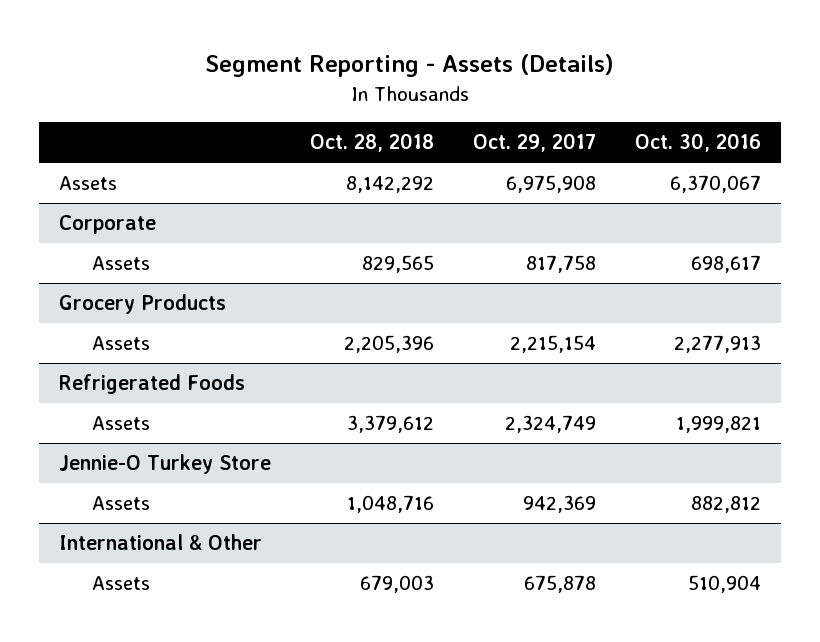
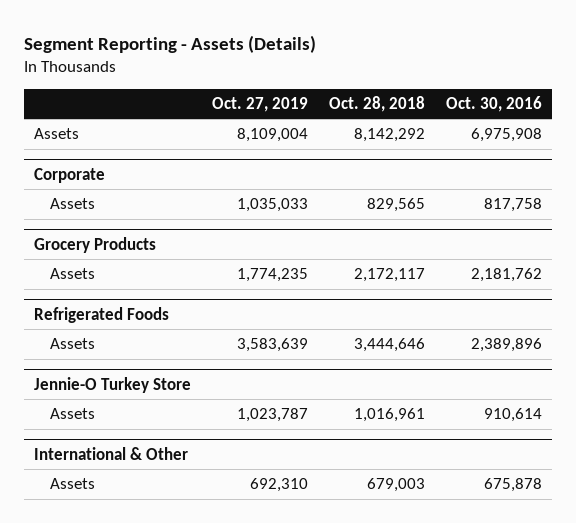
[473,133,597,153] Oct. 29, 2017 -> none
none -> [212,96,309,112] Oct. 27, 2019
[670,175,762,194] 6,370,067 -> [470,128,542,143] 6,975,908
[691,255,762,274] 698,617 -> [483,198,542,213] 817,758
[343,335,434,354] 2,205,396 -> [353,268,425,283] 2,172,117
[674,335,762,354] 2,277,913 -> [470,268,542,283] 2,181,762
[346,415,434,434] 3,379,612 -> [353,338,425,353] 3,444,646
[676,416,762,434] 1,999,821 -> [470,338,542,353] 2,389,896
[346,495,434,514] 1,048,716 -> [353,408,425,423] 1,016,961
[691,496,762,514] 882,812 -> [483,408,542,423] 910,614
[688,575,762,594] 510,904 -> [483,478,542,493] 675,878

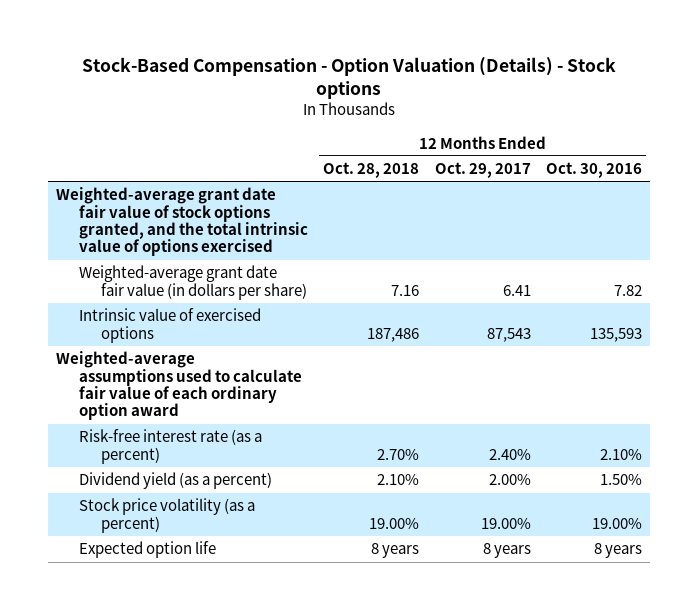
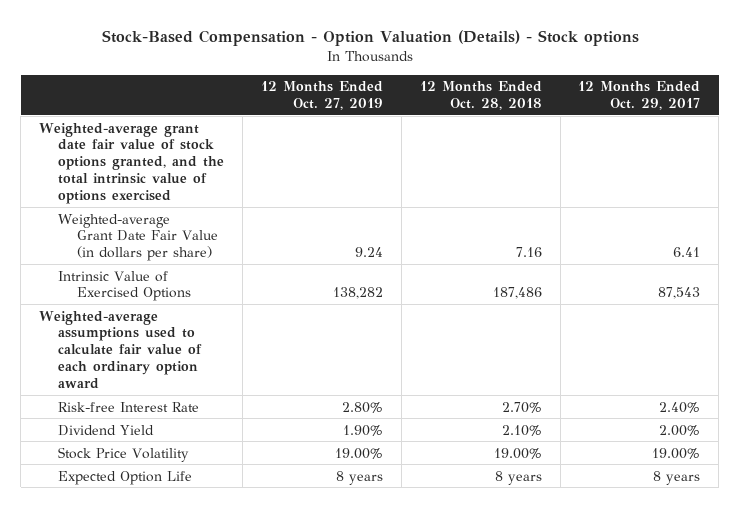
[546,162,643,179] Oct. 30, 2016 -> none
none -> [260,81,383,110] 12 Months Ended Oct. 27, 2019
[78,265,308,300] Weighted-average grant date fair value (in dollars per share) -> [57,213,218,262] Weighted-average Grant Date Fair Value (in dollars per share)
[78,308,261,343] Intrinsic value of exercised options -> [57,270,191,302] Intrinsic Value of Exercised Options
[78,429,262,464] Risk-free interest rate (as a percent) -> [57,401,199,412] Risk-free Interest Rate
[78,472,272,490] Dividend yield (as a percent) -> [57,424,154,436] Dividend Yield
[78,498,255,533] Stock price volatility (as a percent) -> [57,446,189,462] Stock Price Volatility
[78,541,216,559] Expected option life -> [57,470,192,485] Expected Option Life

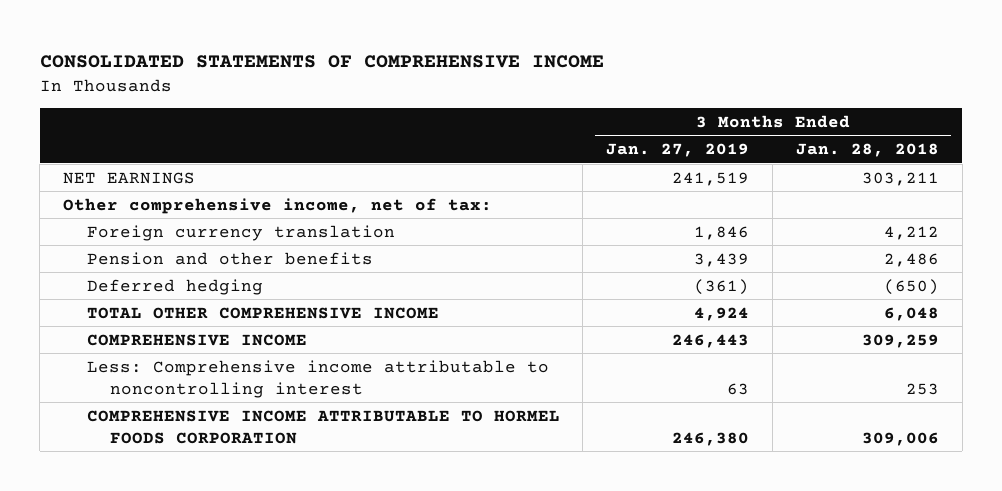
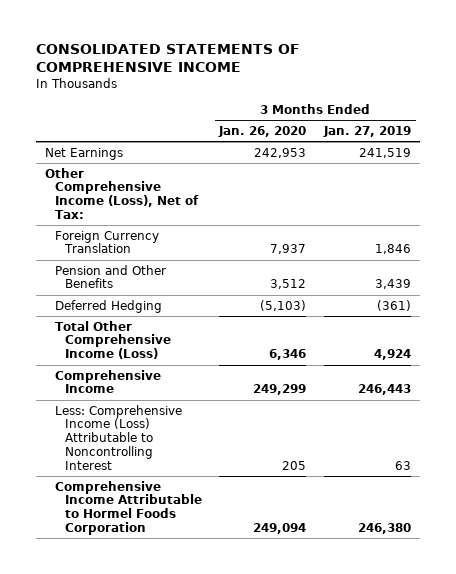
[796,143,940,158] Jan. 28, 2018 -> none
none -> [218,126,307,138] Jan. 26, 2020
[63,171,196,184] NET EARNINGS -> [44,147,123,160] Net Earnings
[63,197,493,214] Other comprehensive income, net of tax: -> [44,167,199,219] Other Comprehensive Income (Loss), Net of Tax:
[86,224,395,241] Foreign currency translation -> [54,230,159,254] Foreign Currency Translation
[86,251,373,265] Pension and other benefits -> [54,264,166,289] Pension and Other Benefits
[86,278,263,295] Deferred hedging -> [54,299,162,313] Deferred Hedging
[86,306,439,319] TOTAL OTHER COMPREHENSIVE INCOME -> [54,320,171,360] Total Other Comprehensive Income (Loss)
[86,333,307,346] COMPREHENSIVE INCOME -> [54,369,161,394] Comprehensive Income
[86,359,549,398] Less: Comprehensive income attributable to noncontrolling interest -> [54,404,182,470] Less: Comprehensive Income (Loss) Attributable to Noncontrolling Interest
[86,409,560,444] COMPREHENSIVE INCOME ATTRIBUTABLE TO HORMEL FOODS CORPORATION -> [54,480,202,535] Comprehensive Income Attributable to Hormel Foods Corporation

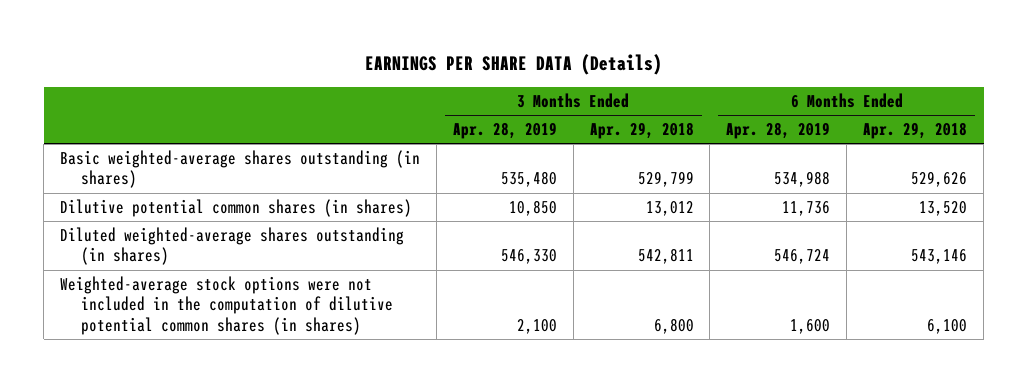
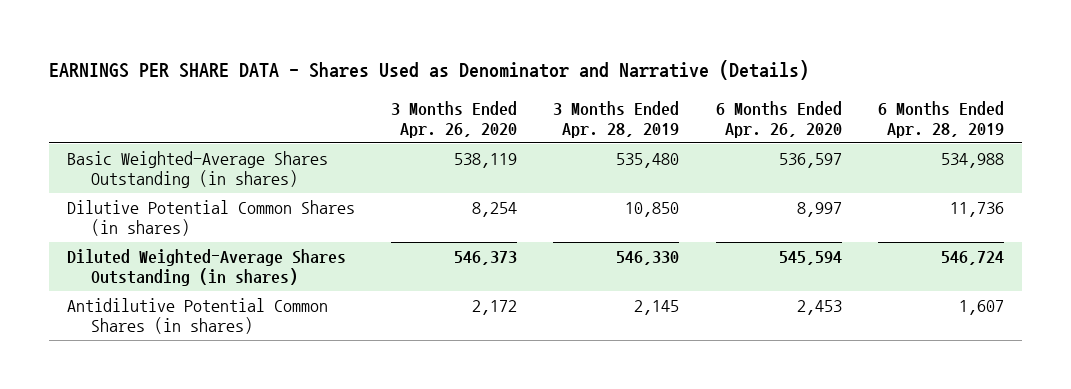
[364,54,662,76] EARNINGS PER SHARE DATA (Details) -> [48,60,809,81] EARNINGS PER SHARE DATA - Shares Used as Denominator and Narrative (Details)
[589,122,694,140] Apr. 29, 2018 -> none
[863,122,968,140] Apr. 29, 2018 -> none
none -> [391,100,518,138] 3 Months Ended Apr. 26, 2020
none -> [715,100,842,138] 6 Months Ended Apr. 26, 2020
[59,150,420,189] Basic weighted-average shares outstanding (in shares) -> [67,151,329,189] Basic Weighted-Average Shares Outstanding (in shares)
[59,199,412,218] Dilutive potential common shares (in shares) -> [67,200,356,237] Dilutive Potential Common Shares (in shares)
[59,227,404,266] Diluted weighted-average shares outstanding (in shares) -> [67,249,347,287] Diluted Weighted-Average Shares Outstanding (in shares)
[59,276,394,335] Weighted-average stock options were not included in the computation of dilutive potential common shares (in shares) -> [67,298,329,335] Antidilutive Potential Common Shares (in shares)
[516,318,557,334] 2,100 -> [634,300,680,316] 2,145
[790,318,831,334] 1,600 -> [958,300,1004,316] 1,607

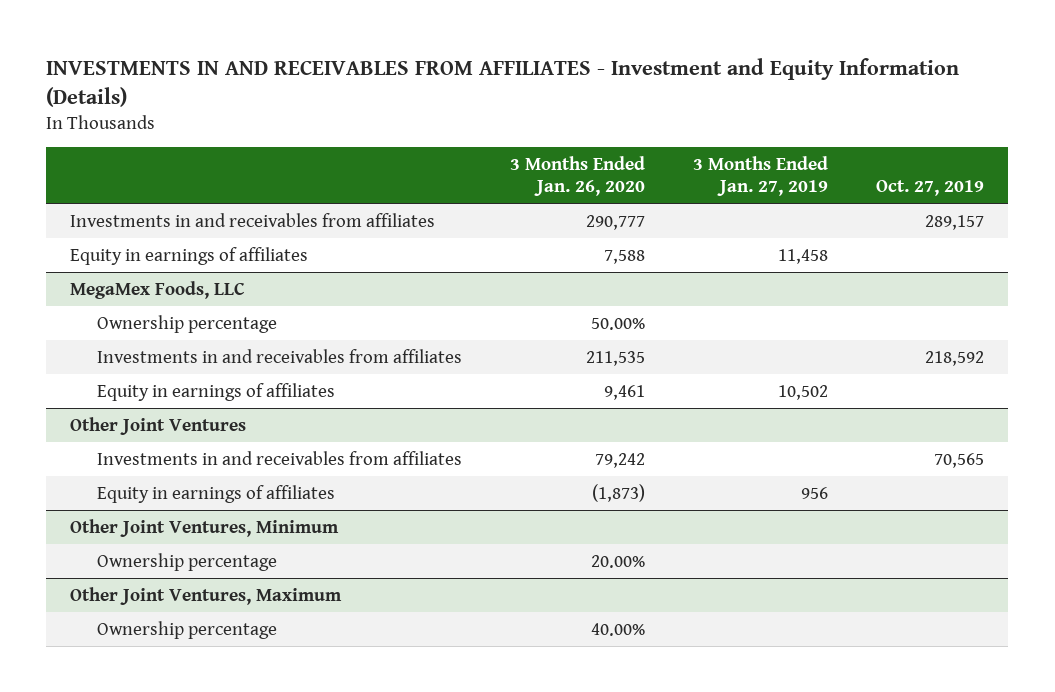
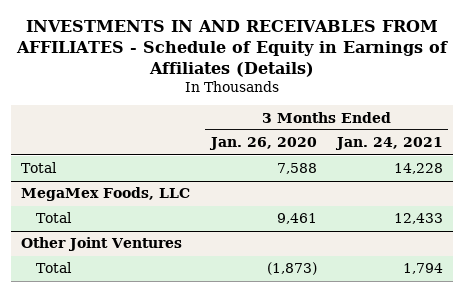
[46,58,960,107] INVESTMENTS IN AND RECEIVABLES FROM AFFILIATES - Investment and Equity Information (Details) -> [16,20,449,77] INVESTMENTS IN AND RECEIVABLES FROM AFFILIATES - Schedule of Equity in Earnings of Affiliates (Details)
[692,156,828,197] 3 Months Ended Jan. 27, 2019 -> none
[876,180,985,197] Oct. 27, 2019 -> none
none -> [334,137,443,151] Jan. 24, 2021
[70,212,436,227] Investments in and receivables from affiliates -> none
[70,246,309,265] Equity in earnings of affiliates -> [21,162,58,174] Total
[96,314,277,333] Ownership percentage -> none
[96,348,462,363] Investments in and receivables from affiliates -> none
[96,382,335,401] Equity in earnings of affiliates -> [35,212,72,224] Total
[96,450,462,465] Investments in and receivables from affiliates -> none
[70,518,340,537] Other Joint Ventures, Minimum -> none
[96,552,277,571] Ownership percentage -> none
[70,586,343,605] Other Joint Ventures, Maximum -> none
[96,620,277,639] Ownership percentage -> none
[96,484,335,503] Equity in earnings of affiliates -> [35,262,72,274] Total

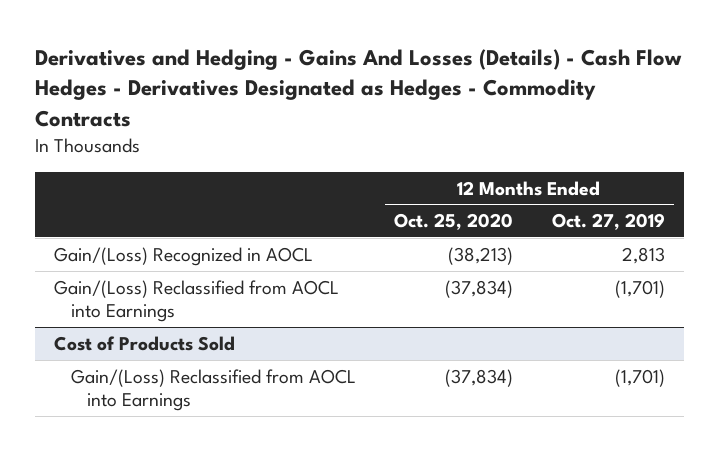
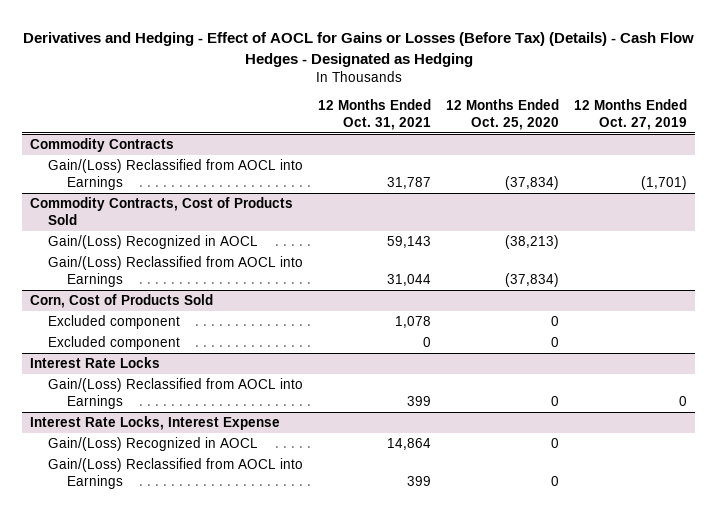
[34,49,682,127] Derivatives and Hedging - Gains And Losses (Details) - Cash Flow Hedges - Derivatives Designated as Hedges - Commodity Contracts -> [22,32,694,67] Derivatives and Hedging - Effect of AOCL for Gains or Losses (Before Tax) (Details) - Cash Flow Hedges - Designated as Hedging
none -> [318,98,432,130] 12 Months Ended Oct. 31, 2021
[53,246,313,266] Gain/(Loss) Recognized in AOCL -> none
[53,279,339,323] Gain/(Loss) Reclassified from AOCL into Earnings -> none
[53,335,235,351] Cost of Products Sold -> [29,138,174,153] Commodity Contracts
none -> [29,197,293,225] Commodity Contracts, Cost of Products Sold
none -> [48,235,259,250] Gain/(Loss) Recognized in AOCL
none -> [48,256,304,287] Gain/(Loss) Reclassified from AOCL into Earnings
none -> [29,294,213,309] Corn, Cost of Products Sold
none -> [48,315,181,330] Excluded component
none -> [48,336,181,351] Excluded component
none -> [29,357,160,369] Interest Rate Locks
none -> [48,378,304,409] Gain/(Loss) Reclassified from AOCL into Earnings
none -> [29,416,280,431] Interest Rate Locks, Interest Expense
none -> [48,437,259,452] Gain/(Loss) Recognized in AOCL
none -> [48,458,304,489] Gain/(Loss) Reclassified from AOCL into Earnings

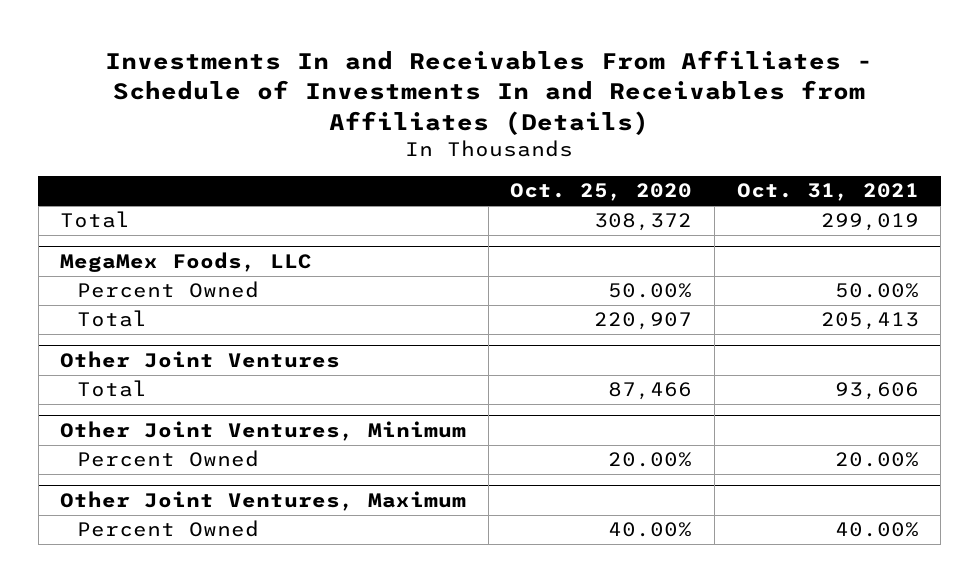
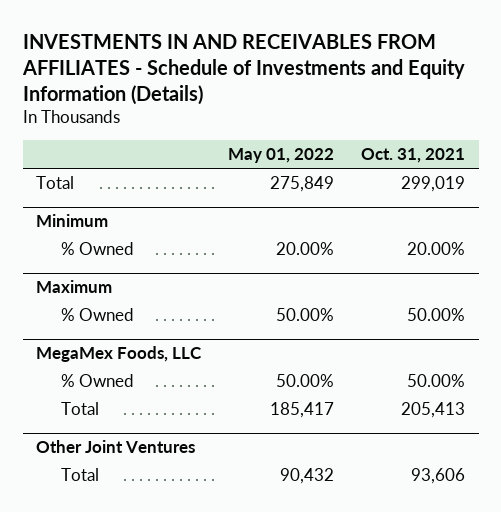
[105,49,874,135] Investments In and Receivables From Affiliates - Schedule of Investments In and Receivables from Affiliates (Details) -> [21,33,465,105] INVESTMENTS IN AND RECEIVABLES FROM AFFILIATES - Schedule of Investments and Equity Information (Details)
[510,183,693,202] Oct. 25, 2020 -> none
none -> [228,148,335,164] May 01, 2022
none -> [36,214,109,228] Minimum
none -> [61,242,135,256] % Owned
none -> [36,280,113,294] Maximum
none -> [61,308,135,322] % Owned
[77,281,260,299] Percent Owned -> [61,374,135,388] % Owned
[60,421,467,442] Other Joint Ventures, Minimum -> none
[77,450,260,468] Percent Owned -> none
[60,491,467,512] Other Joint Ventures, Maximum -> none
[77,520,260,538] Percent Owned -> none

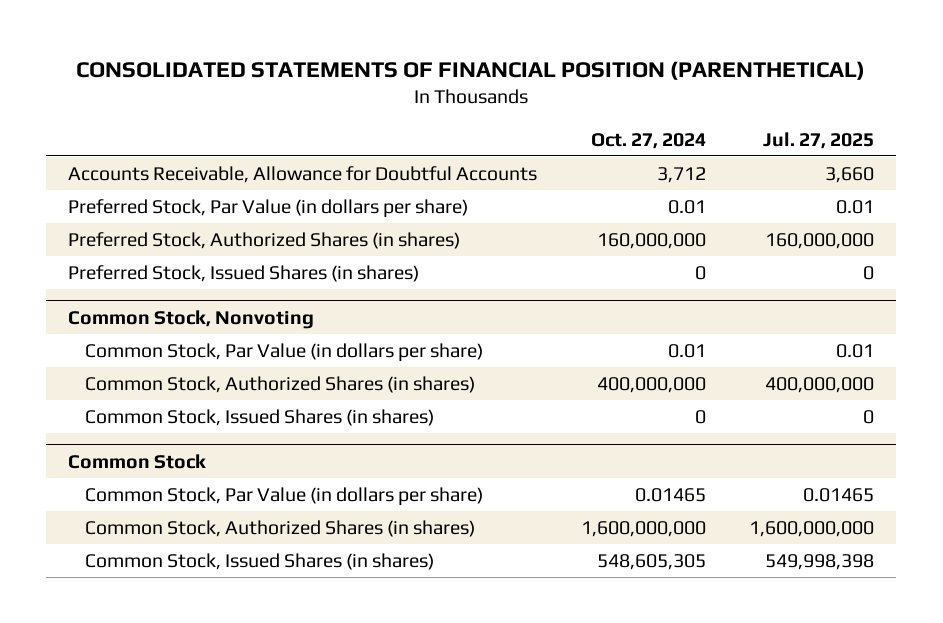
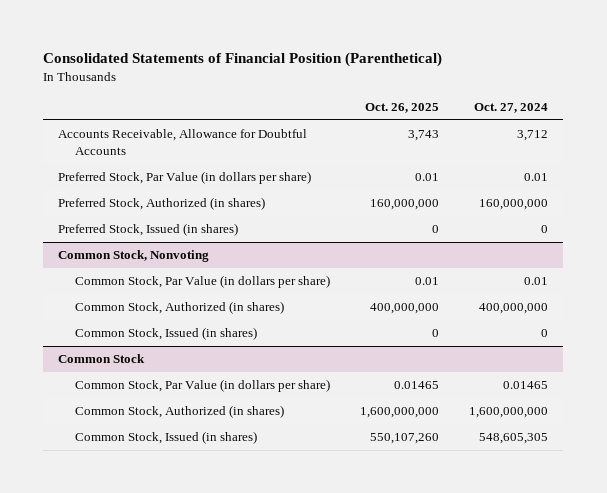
[76,60,866,80] CONSOLIDATED STATEMENTS OF FINANCIAL POSITION (PARENTHETICAL) -> [43,52,443,68] Consolidated Statements of Financial Position (Parenthetical)
[763,131,875,149] Jul. 27, 2025 -> none
none -> [365,102,440,113] Oct. 26, 2025
[68,231,461,249] Preferred Stock, Authorized Shares (in shares) -> [58,197,266,211] Preferred Stock, Authorized (in shares)
[68,264,420,282] Preferred Stock, Issued Shares (in shares) -> [58,223,239,237] Preferred Stock, Issued (in shares)
[85,375,476,393] Common Stock, Authorized Shares (in shares) -> [75,301,285,315] Common Stock, Authorized (in shares)
[85,408,435,426] Common Stock, Issued Shares (in shares) -> [75,327,258,341] Common Stock, Issued (in shares)
[85,519,476,537] Common Stock, Authorized Shares (in shares) -> [75,405,285,419] Common Stock, Authorized (in shares)
[85,552,435,570] Common Stock, Issued Shares (in shares) -> [75,431,258,445] Common Stock, Issued (in shares)

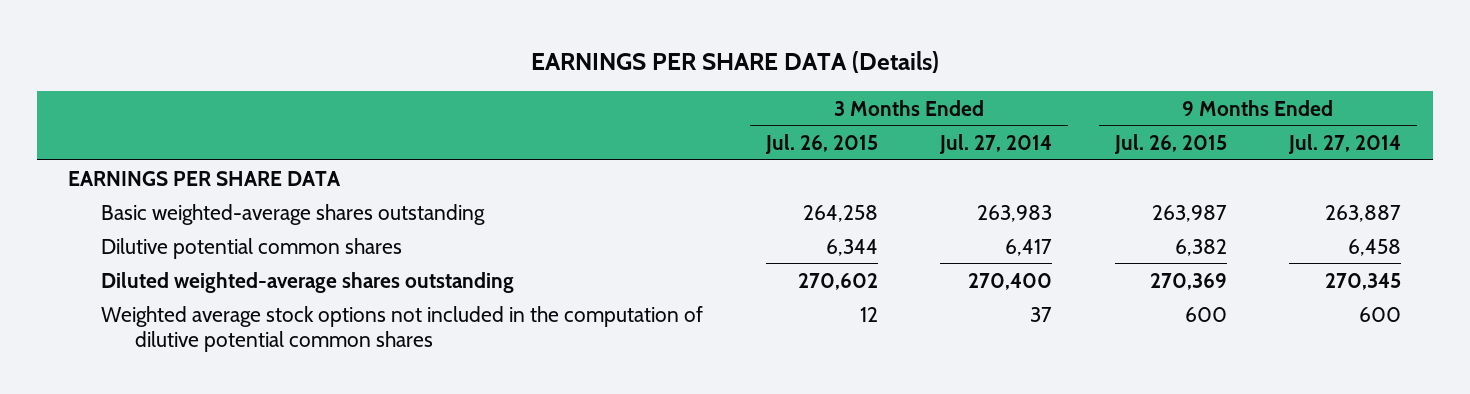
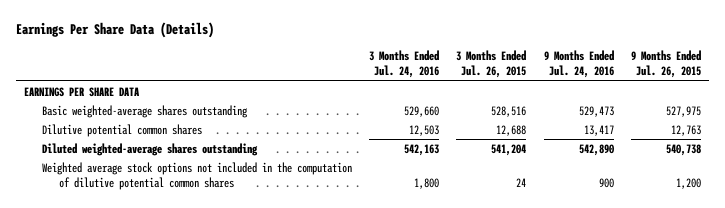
[530,50,939,73] EARNINGS PER SHARE DATA (Details) -> [15,22,214,39] Earnings Per Share Data (Details)
[939,134,1053,155] Jul. 27, 2014 -> none
[1288,134,1402,155] Jul. 27, 2014 -> none
none -> [368,50,439,79] 3 Months Ended Jul. 24, 2016
none -> [543,50,614,79] 9 Months Ended Jul. 24, 2016
[802,204,878,222] 264,258 -> [491,105,527,117] 528,516
[1151,204,1227,222] 263,987 -> [665,105,701,117] 527,975
[825,238,878,256] 6,344 -> [496,124,527,136] 12,688
[1174,238,1227,256] 6,382 -> [670,124,701,136] 12,763
[797,272,878,290] 270,602 -> [491,143,527,156] 541,204
[1149,272,1227,290] 270,369 -> [665,143,701,156] 540,738
[859,306,878,322] 12 -> [516,177,527,187] 24
[1184,306,1227,322] 600 -> [675,177,701,189] 1,200

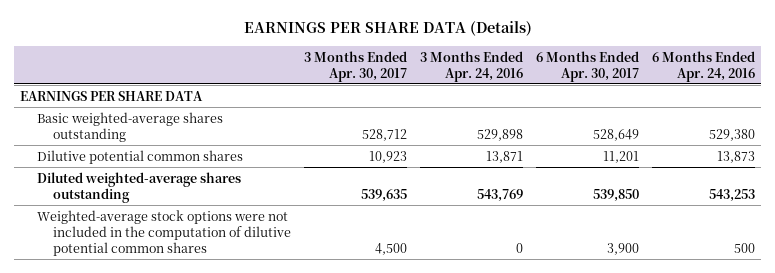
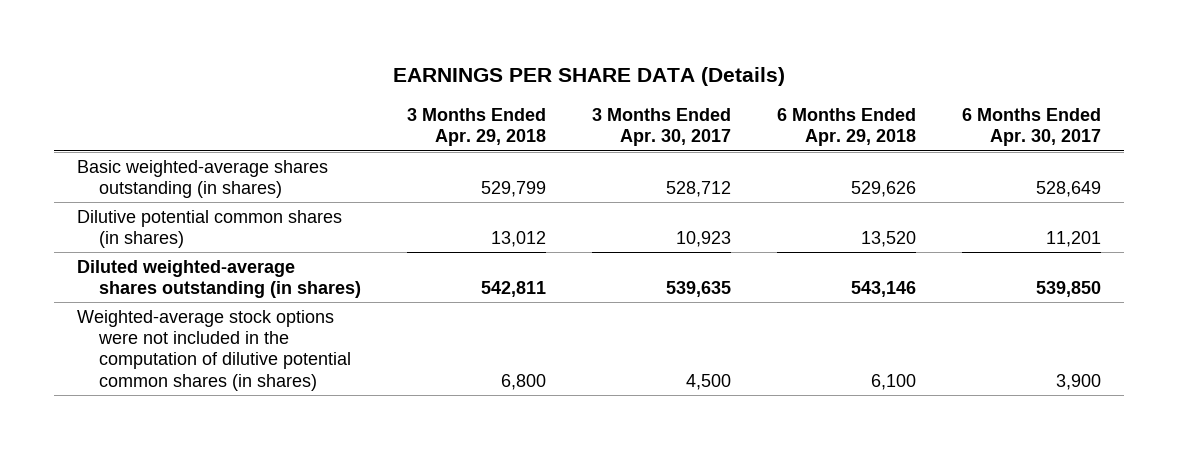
[420,50,524,82] 3 Months Ended Apr. 24, 2016 -> none
[651,50,755,82] 6 Months Ended Apr. 24, 2016 -> none
none -> [407,108,547,147] 3 Months Ended Apr. 29, 2018
none -> [776,108,916,147] 6 Months Ended Apr. 29, 2018
[20,90,204,101] EARNINGS PER SHARE DATA -> none
[36,111,223,142] Basic weighted-average shares outstanding -> [76,159,328,199] Basic weighted-average shares outstanding (in shares)
[36,149,243,164] Dilutive potential common shares -> [76,209,342,249] Dilutive potential common shares (in shares)
[36,171,241,203] Diluted weighted-average shares outstanding -> [76,259,362,299] Diluted weighted-average shares outstanding (in shares)
[36,209,292,256] Weighted-average stock options were not included in the computation of dilutive potential common shares -> [76,309,352,391] Weighted-average stock options were not included in the computation of dilutive potential common shares (in shares)

